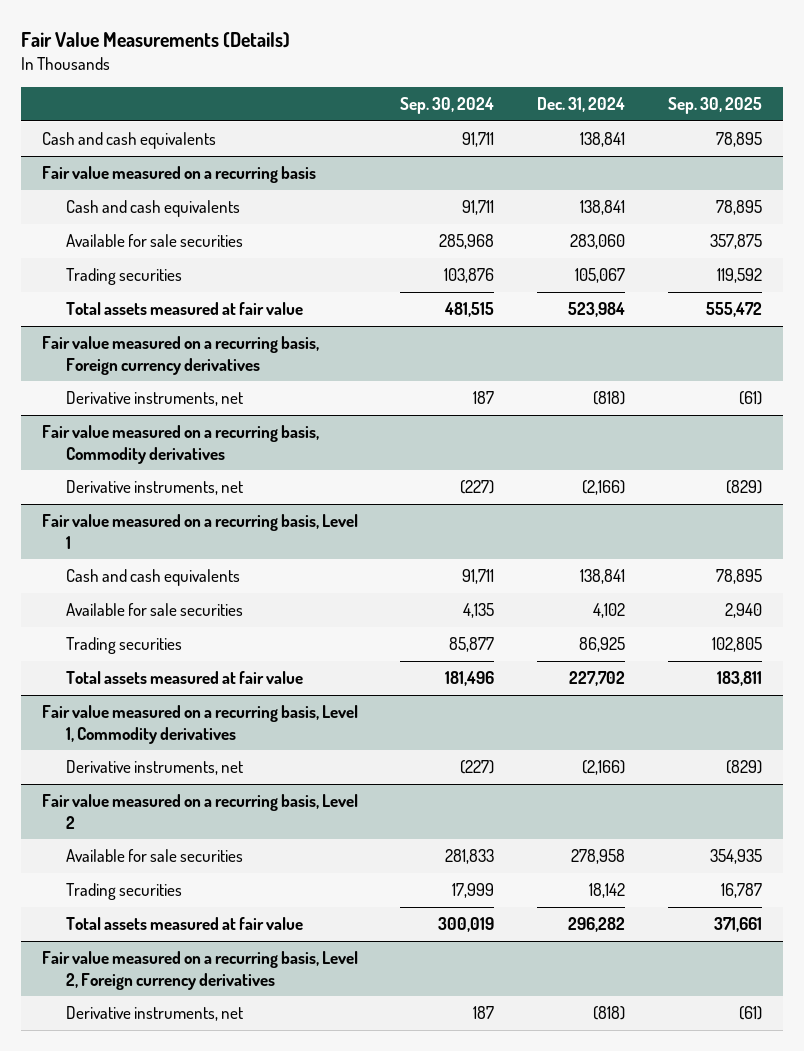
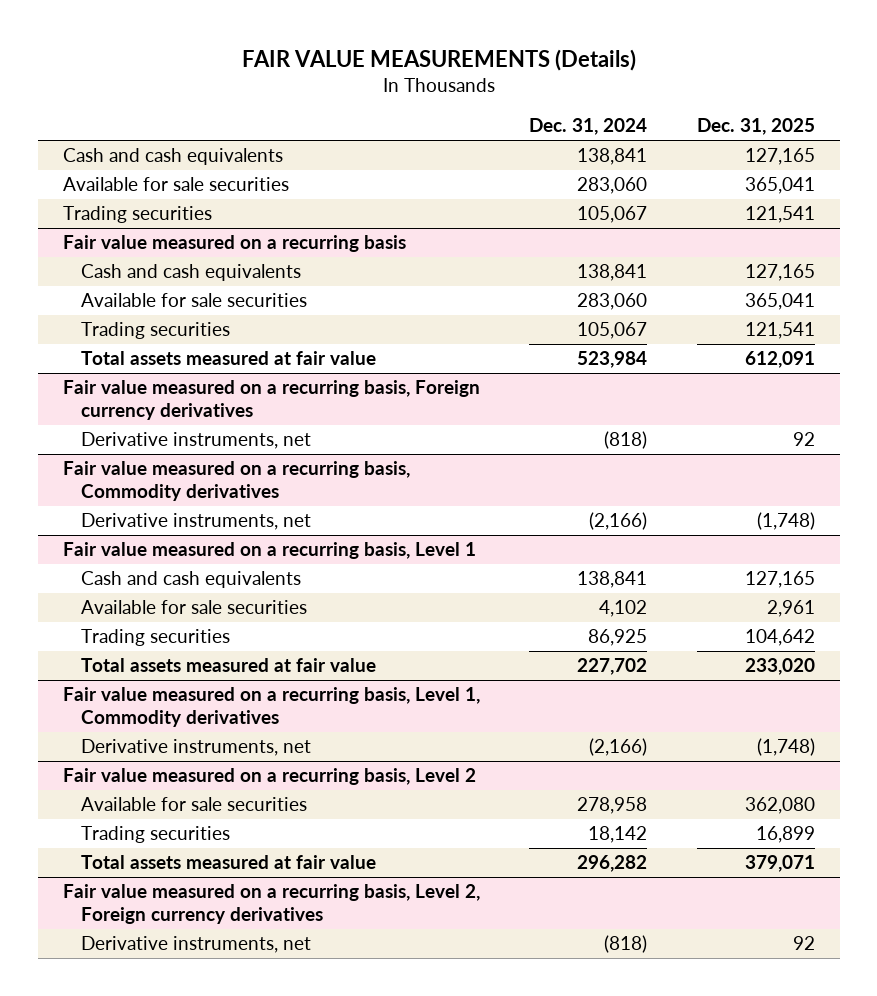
[20,31,290,48] Fair Value Measurements (Details) -> [241,49,636,72] FAIR VALUE MEASUREMENTS (Details)
[400,97,495,115] Sep. 30, 2024 -> none
[667,97,762,115] Sep. 30, 2025 -> none
none -> [696,118,815,136] Dec. 31, 2025
none -> [62,177,289,192] Available for sale securities
none -> [62,206,212,224] Trading securities

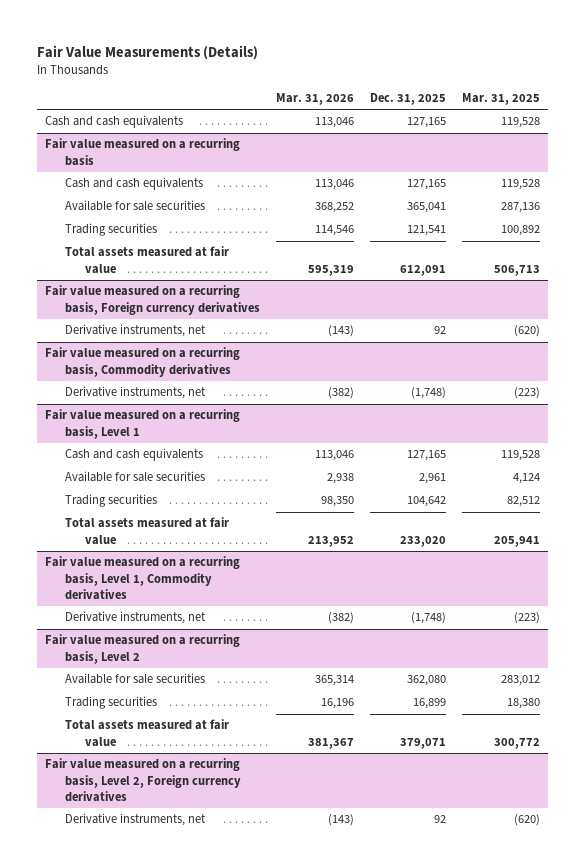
[241,49,636,72] FAIR VALUE MEASUREMENTS (Details) -> [37,44,259,60] Fair Value Measurements (Details)
[529,118,648,136] Dec. 31, 2024 -> none
none -> [275,93,354,106] Mar. 31, 2026
none -> [461,93,540,106] Mar. 31, 2025
[62,177,289,192] Available for sale securities -> none
[62,206,212,224] Trading securities -> none

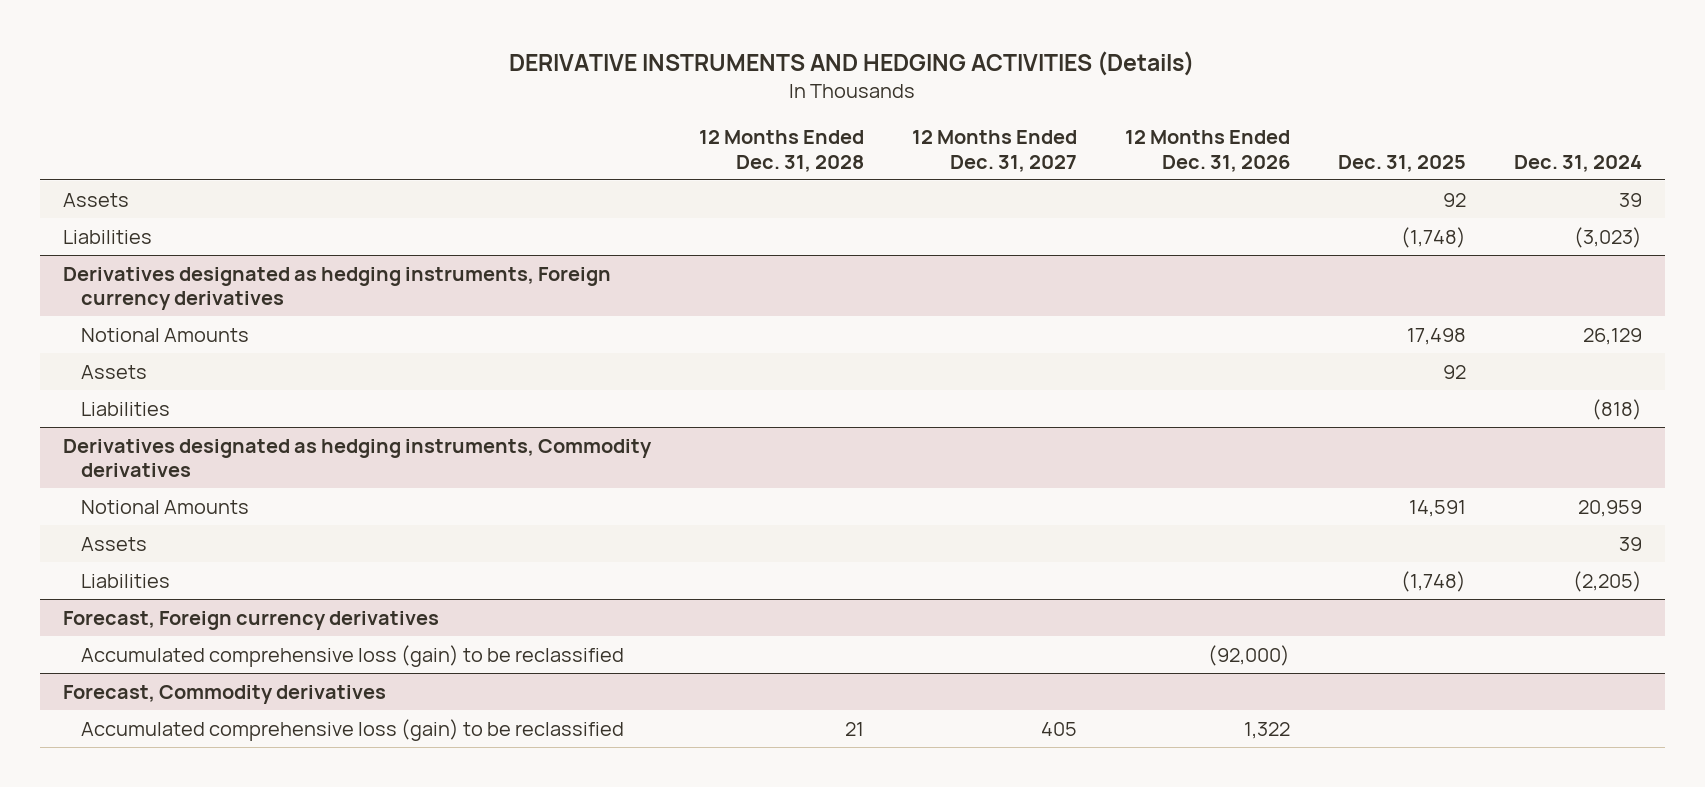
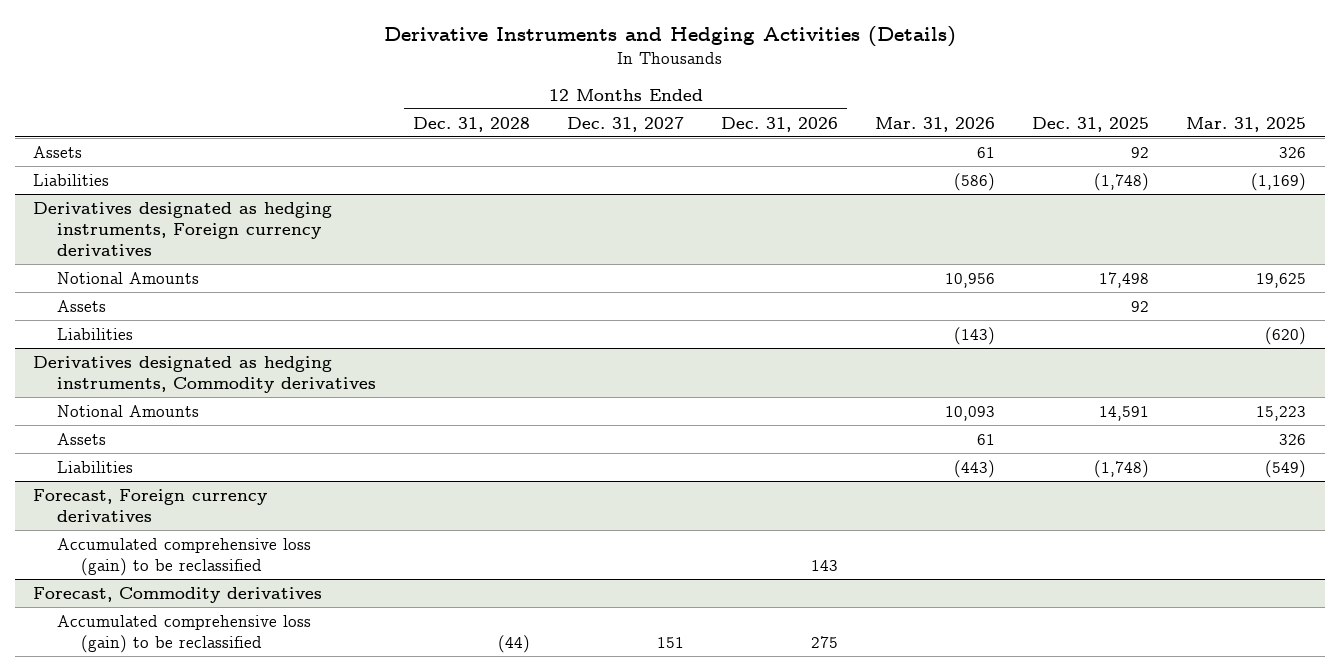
[509,50,1195,76] DERIVATIVE INSTRUMENTS AND HEDGING ACTIVITIES (Details) -> [383,25,956,47] Derivative Instruments and Hedging Activities (Details)
[1513,154,1642,172] Dec. 31, 2024 -> none
none -> [875,116,996,132] Mar. 31, 2026
none -> [1186,116,1307,132] Mar. 31, 2025
[1207,644,1290,666] (92,000) -> [811,559,839,571] 143
[845,721,865,736] 21 -> [497,634,530,653] (44)
[1041,721,1078,736] 405 -> [657,636,685,648] 151
[1243,721,1290,739] 1,322 -> [811,635,839,648] 275

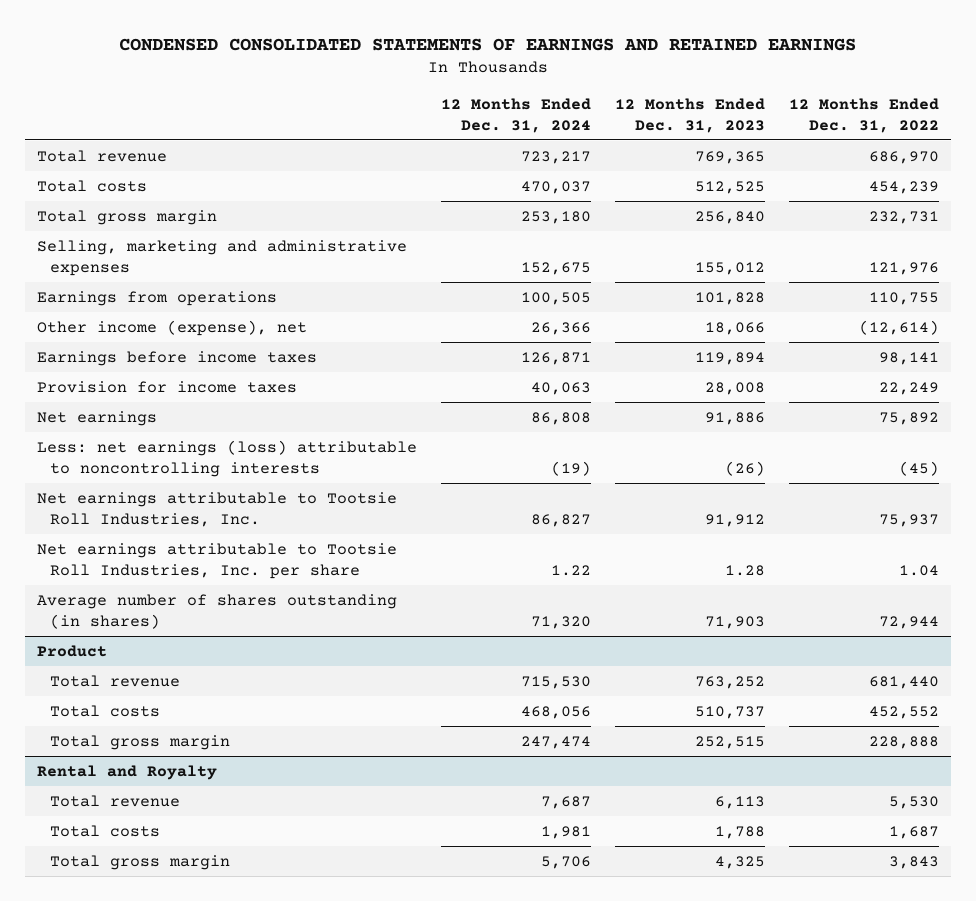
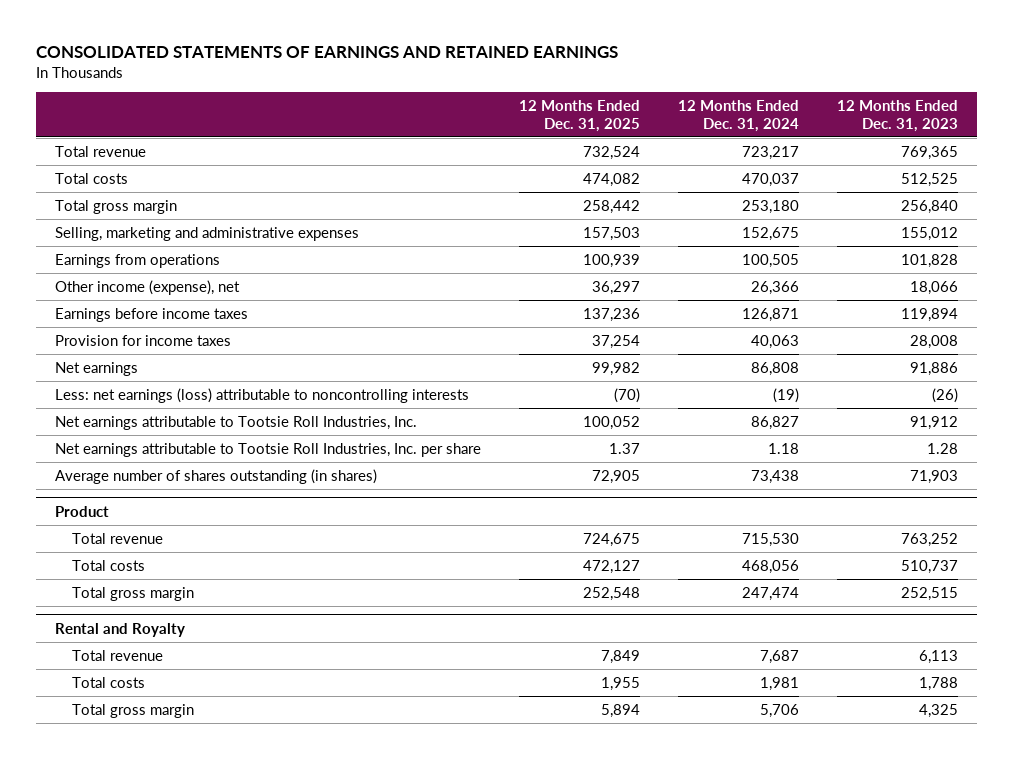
[119,38,857,52] CONDENSED CONSOLIDATED STATEMENTS OF EARNINGS AND RETAINED EARNINGS -> [35,46,618,59] CONSOLIDATED STATEMENTS OF EARNINGS AND RETAINED EARNINGS
[789,97,940,133] 12 Months Ended Dec. 31, 2022 -> none
none -> [518,99,640,132] 12 Months Ended Dec. 31, 2025
[550,564,591,576] 1.22 -> [768,442,800,454] 1.18
[530,615,591,629] 71,320 -> [751,469,800,484] 73,438

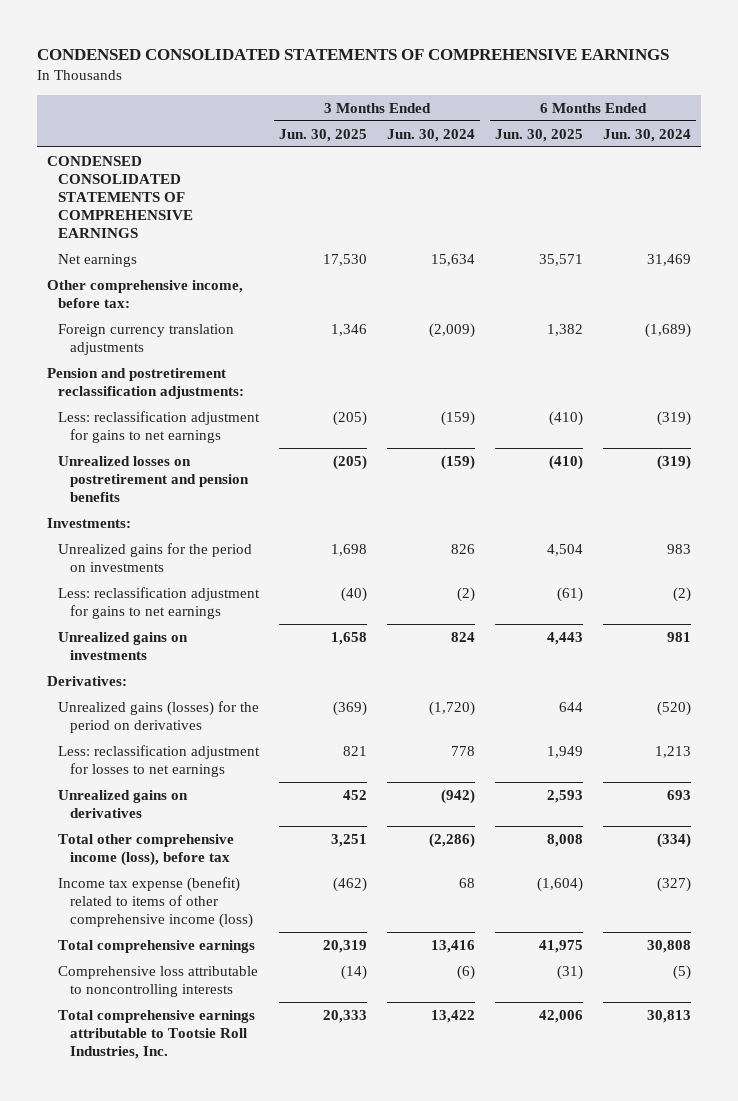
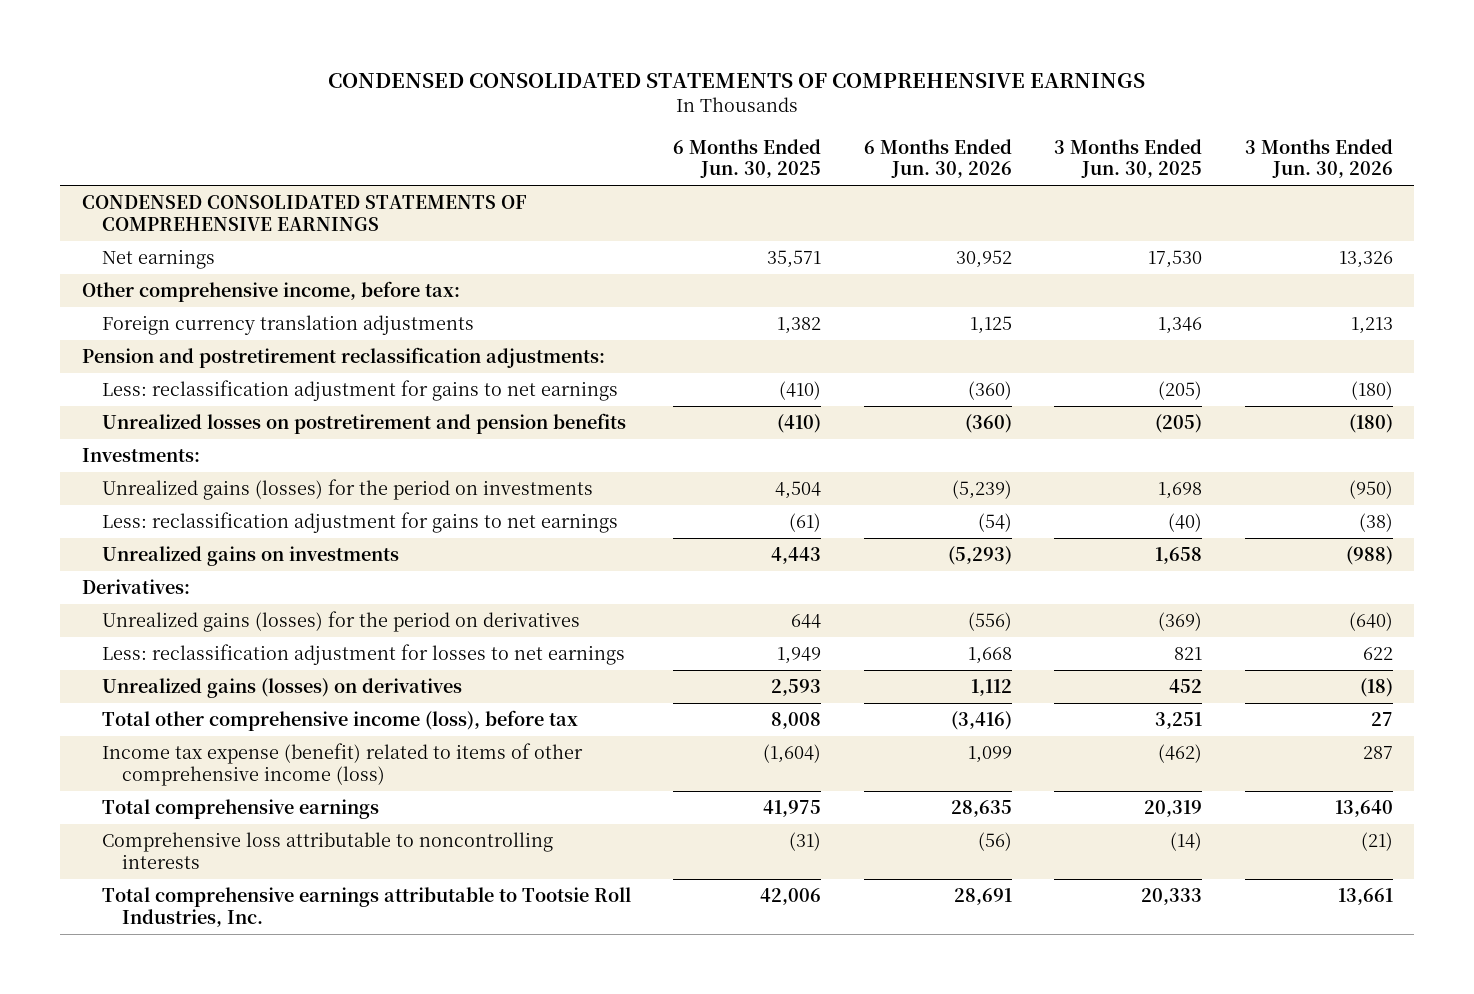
[387,128,476,142] Jun. 30, 2024 -> none
[603,128,692,142] Jun. 30, 2024 -> none
none -> [863,138,1012,179] 6 Months Ended Jun. 30, 2026
none -> [1244,138,1393,179] 3 Months Ended Jun. 30, 2026
[58,542,253,572] Unrealized gains for the period on investments -> [101,479,593,501] Unrealized gains (losses) for the period on investments
[58,789,189,818] Unrealized gains on derivatives -> [101,678,462,699] Unrealized gains (losses) on derivatives

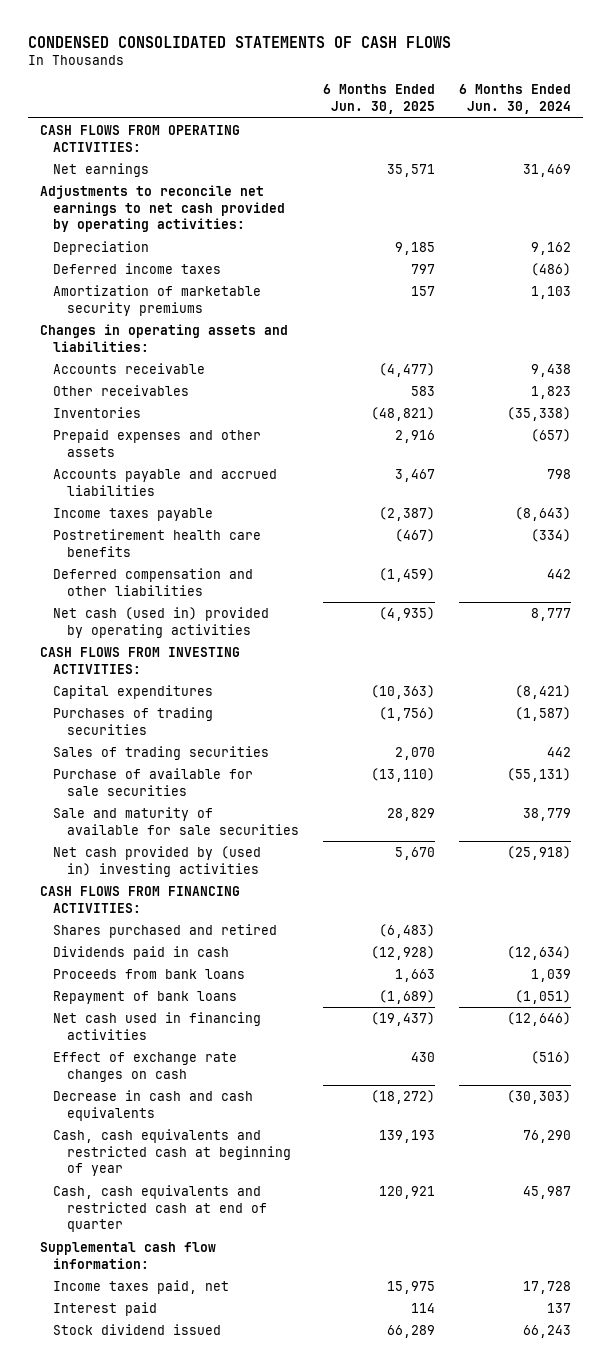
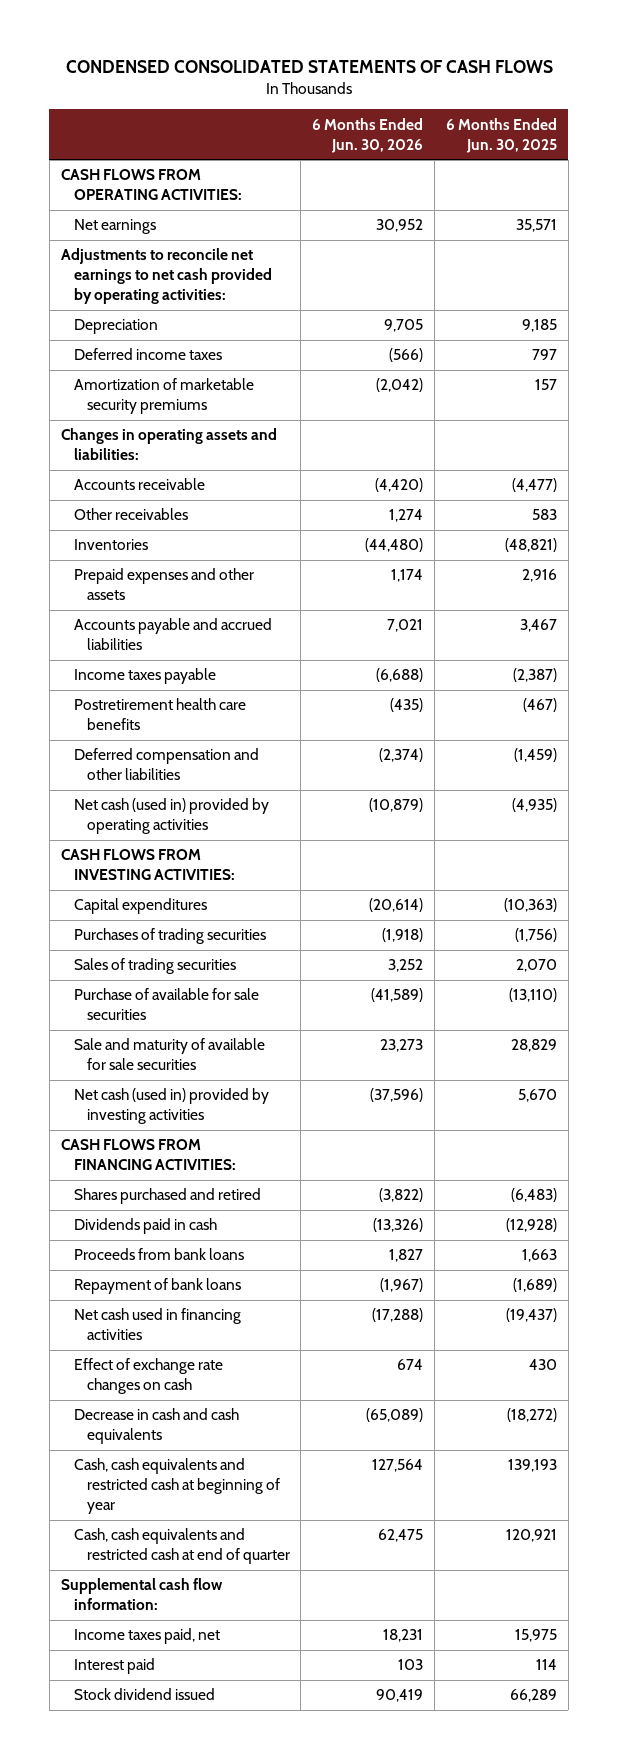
[458,84,571,115] 6 Months Ended Jun. 30, 2024 -> none
none -> [312,117,424,153] 6 Months Ended Jun. 30, 2026
[53,846,262,877] Net cash provided by (used in) investing activities -> [73,1088,269,1125] Net cash (used in) provided by investing activities

